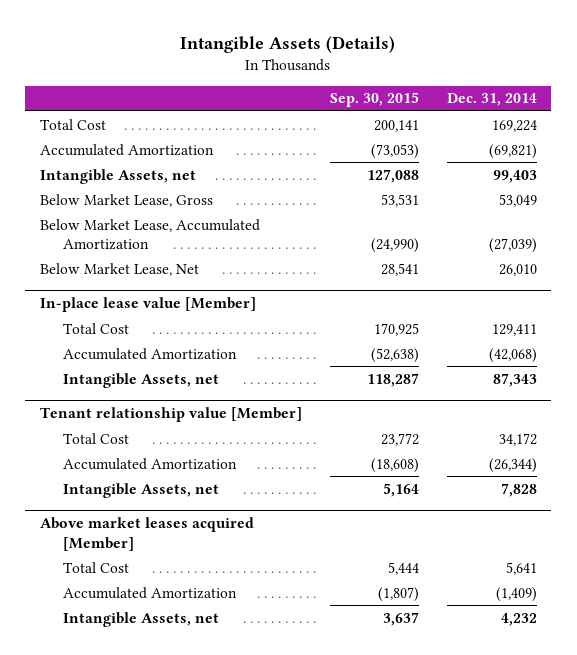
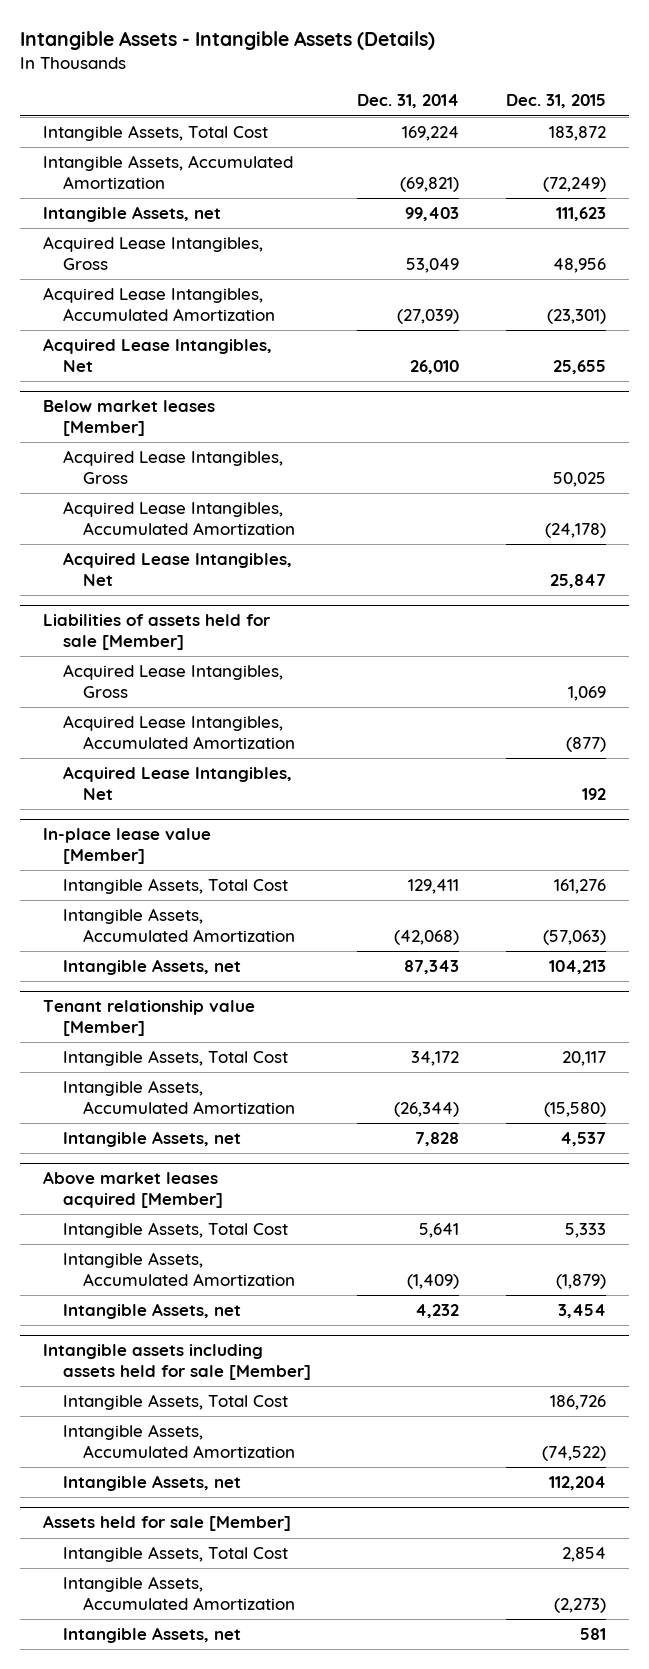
[180,36,396,54] Intangible Assets (Details) -> [19,30,435,50] Intangible Assets - Intangible Assets (Details)
[329,92,419,108] Sep. 30, 2015 -> none
none -> [505,94,606,109] Dec. 31, 2015
[39,118,106,130] Total Cost -> [43,125,269,142] Intangible Assets, Total Cost
[39,143,214,156] Accumulated Amortization -> [43,155,294,189] Intangible Assets, Accumulated Amortization
[39,193,213,207] Below Market Lease, Gross -> [43,236,264,270] Acquired Lease Intangibles, Gross
[39,218,260,250] Below Market Lease, Accumulated Amortization -> [43,287,275,321] Acquired Lease Intangibles, Accumulated Amortization
[39,262,199,276] Below Market Lease, Net -> [43,338,273,372] Acquired Lease Intangibles, Net
none -> [43,400,216,436] Below market leases [Member]
none -> [62,450,283,484] Acquired Lease Intangibles, Gross
none -> [62,501,295,535] Acquired Lease Intangibles, Accumulated Amortization
none -> [62,552,292,586] Acquired Lease Intangibles, Net
none -> [43,614,272,650] Liabilities of assets held for sale [Member]
none -> [62,664,283,698] Acquired Lease Intangibles, Gross
none -> [62,715,295,749] Acquired Lease Intangibles, Accumulated Amortization
none -> [62,766,292,800] Acquired Lease Intangibles, Net
[63,322,130,334] Total Cost -> [62,878,288,895] Intangible Assets, Total Cost
[63,347,238,360] Accumulated Amortization -> [62,908,295,942] Intangible Assets, Accumulated Amortization
[63,432,130,444] Total Cost -> [62,1050,288,1067] Intangible Assets, Total Cost
[63,457,238,470] Accumulated Amortization -> [62,1080,295,1114] Intangible Assets, Accumulated Amortization
[63,561,130,573] Total Cost -> [62,1222,288,1239] Intangible Assets, Total Cost
[63,586,238,599] Accumulated Amortization -> [62,1252,295,1286] Intangible Assets, Accumulated Amortization
none -> [43,1344,311,1380] Intangible assets including assets held for sale [Member]
none -> [62,1394,288,1411] Intangible Assets, Total Cost
none -> [62,1424,295,1458] Intangible Assets, Accumulated Amortization
none -> [62,1475,241,1492] Intangible Assets, net
none -> [43,1515,292,1532] Assets held for sale [Member]
none -> [62,1546,288,1563] Intangible Assets, Total Cost
none -> [62,1576,295,1610] Intangible Assets, Accumulated Amortization
none -> [62,1627,241,1644] Intangible Assets, net

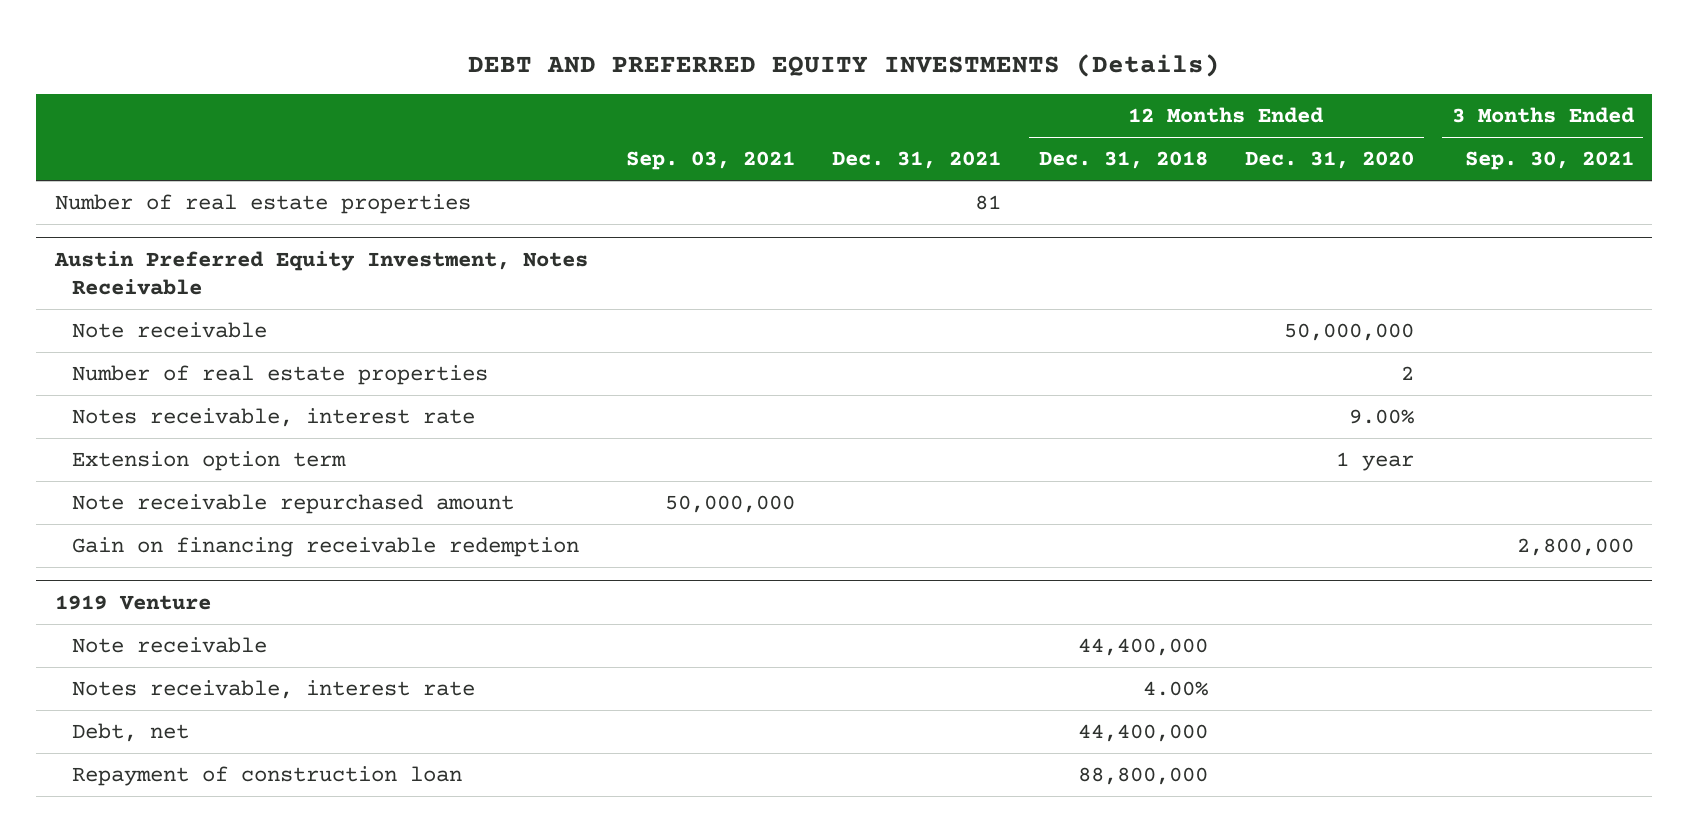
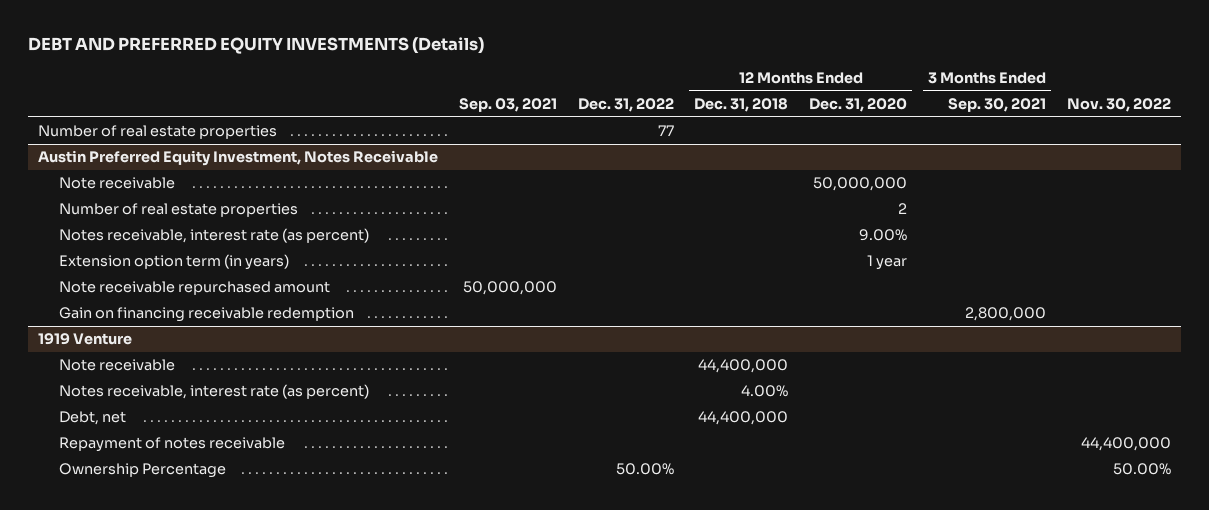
[832,151,1002,170] Dec. 31, 2021 -> none
none -> [577,97,674,112] Dec. 31, 2022
none -> [1066,97,1171,112] Nov. 30, 2022
[71,408,475,428] Notes receivable, interest rate -> [58,228,369,244] Notes receivable, interest rate (as percent)
[71,451,346,472] Extension option term -> [58,254,289,271] Extension option term (in years)
[71,680,475,700] Notes receivable, interest rate -> [58,384,369,400] Notes receivable, interest rate (as percent)
[71,766,462,787] Repayment of construction loan -> none
none -> [58,437,285,453] Repayment of notes receivable
none -> [58,463,226,479] Ownership Percentage

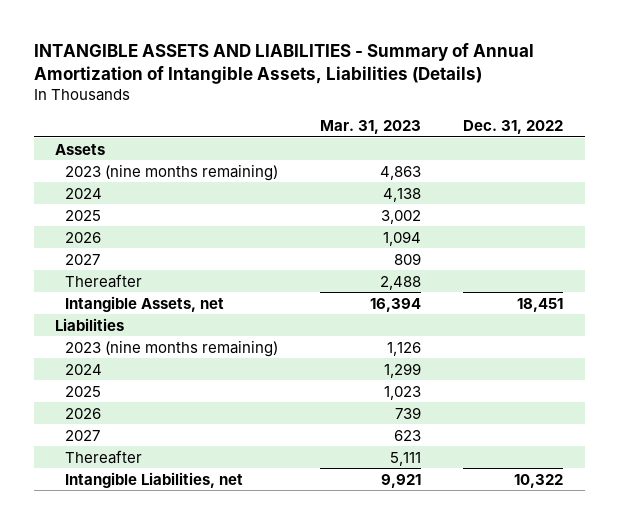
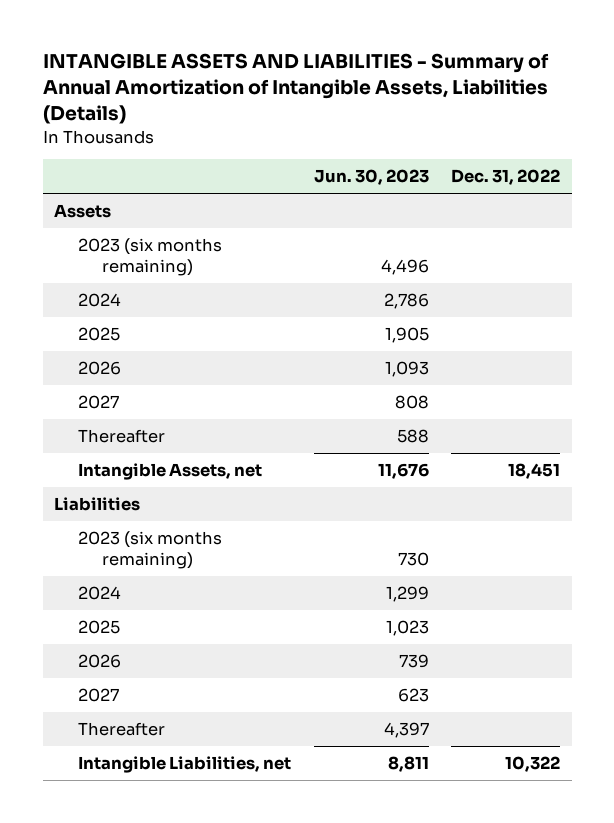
[320,119,422,134] Mar. 31, 2023 -> none
none -> [313,169,429,186] Jun. 30, 2023
[65,163,279,181] 2023 (nine months remaining) -> [77,238,222,276] 2023 (six months remaining)
[65,339,279,357] 2023 (nine months remaining) -> [77,531,222,569] 2023 (six months remaining)

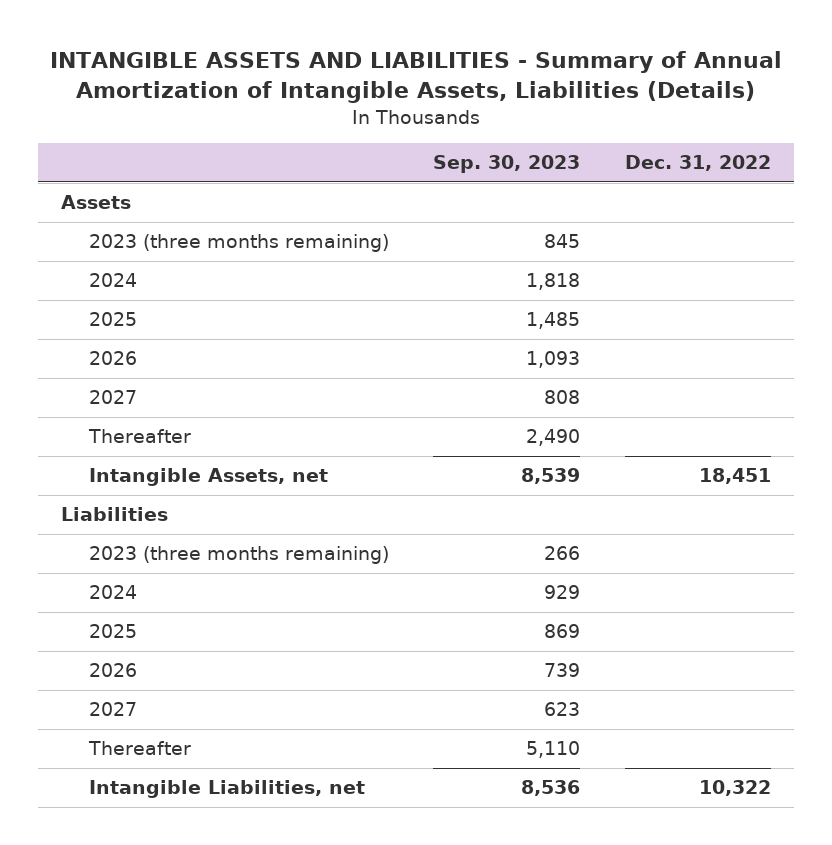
[313,169,429,186] Jun. 30, 2023 -> none
none -> [433,155,581,174] Sep. 30, 2023
[77,238,222,276] 2023 (six months remaining) -> [88,234,389,253] 2023 (three months remaining)
[77,531,222,569] 2023 (six months remaining) -> [88,546,389,565] 2023 (three months remaining)

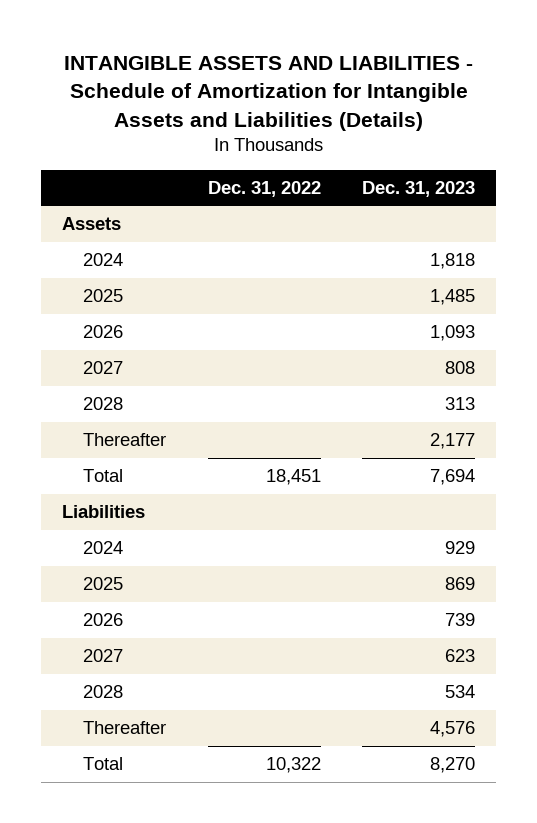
[49,51,782,103] INTANGIBLE ASSETS AND LIABILITIES - Summary of Annual Amortization of Intangible Assets, Liabilities (Details) -> [63,55,473,131] INTANGIBLE ASSETS AND LIABILITIES - Schedule of Amortization for Intangible Assets and Liabilities (Details)
[433,155,581,174] Sep. 30, 2023 -> none
none -> [362,180,476,197] Dec. 31, 2023
[88,234,389,253] 2023 (three months remaining) -> none
none -> [82,397,123,411] 2028
[88,468,328,487] Intangible Assets, net -> [82,469,123,483] Total
[88,546,389,565] 2023 (three months remaining) -> none
none -> [82,685,123,699] 2028
[88,780,365,799] Intangible Liabilities, net -> [82,757,123,771] Total

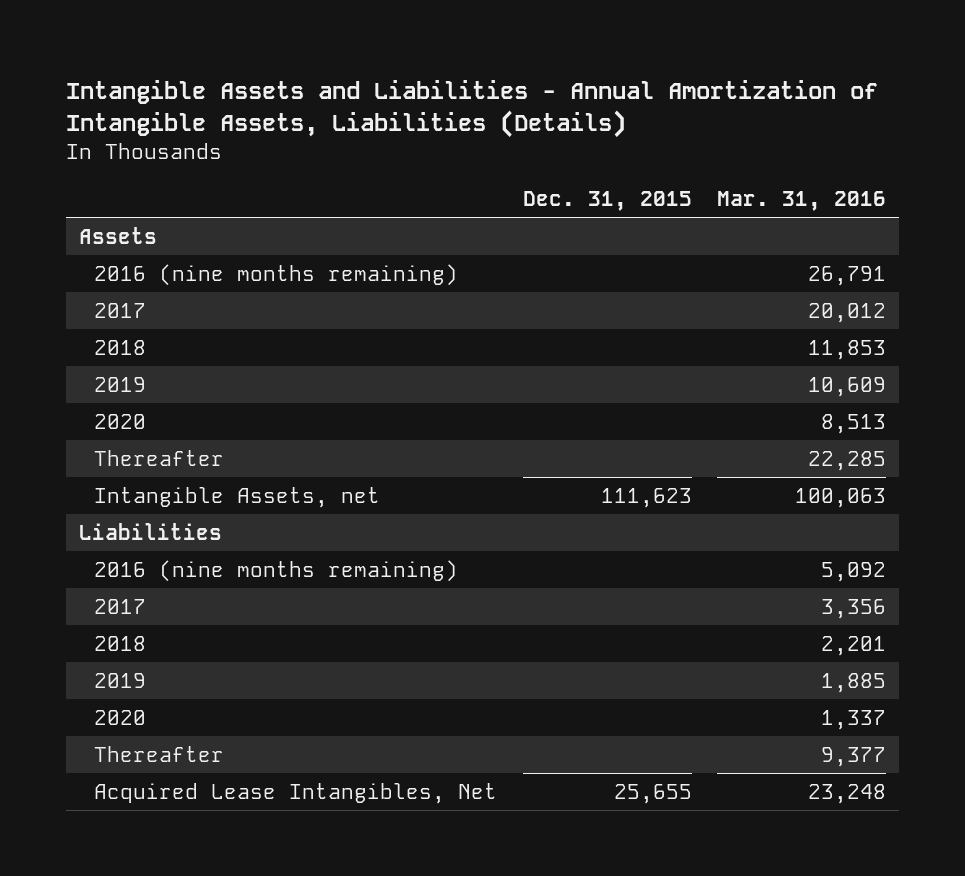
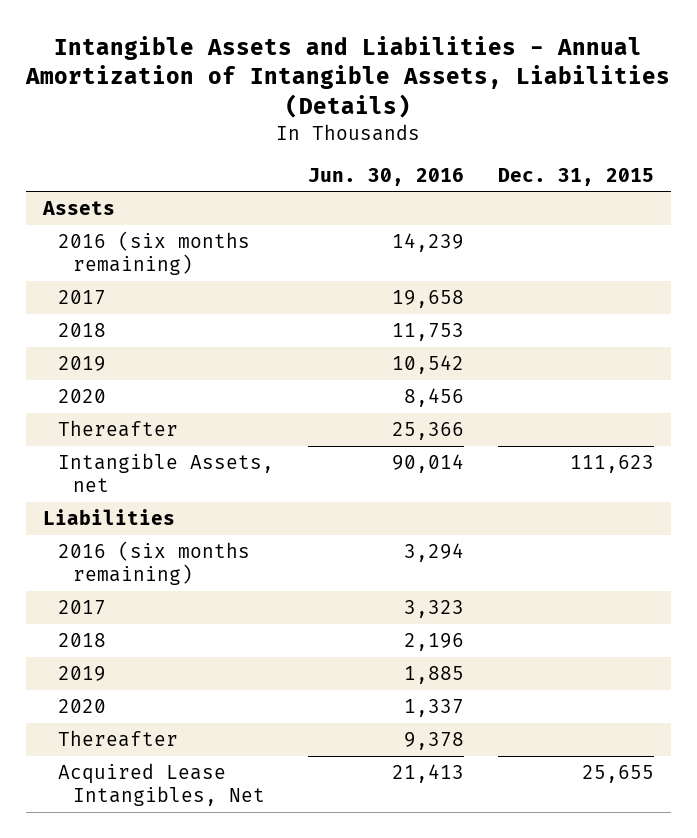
[717,190,887,211] Mar. 31, 2016 -> none
none -> [307,167,464,186] Jun. 30, 2016
[94,264,459,287] 2016 (nine months remaining) -> [57,230,250,276] 2016 (six months remaining)
[94,560,459,583] 2016 (nine months remaining) -> [57,540,250,586] 2016 (six months remaining)

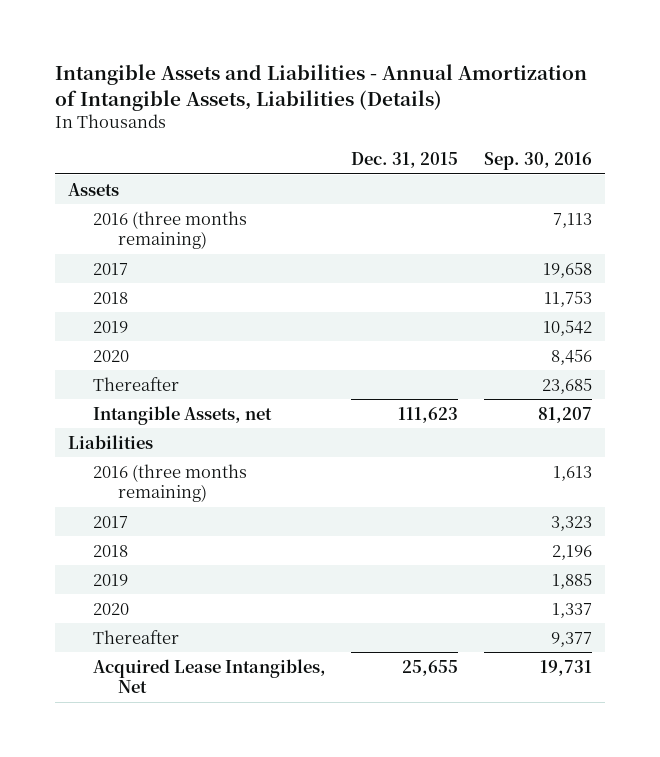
[307,167,464,186] Jun. 30, 2016 -> none
none -> [484,151,593,170] Sep. 30, 2016
[57,230,250,276] 2016 (six months remaining) -> [92,210,247,249] 2016 (three months remaining)
[57,540,250,586] 2016 (six months remaining) -> [92,463,247,502] 2016 (three months remaining)

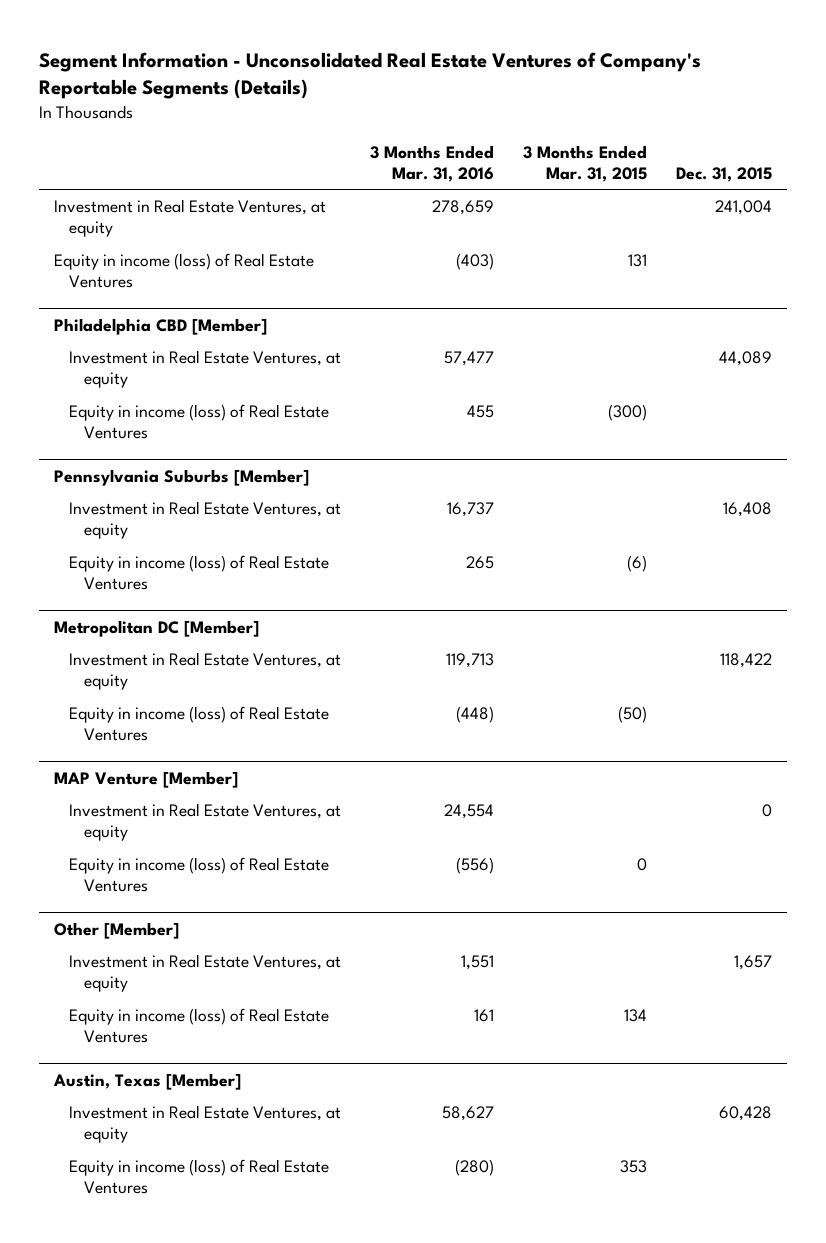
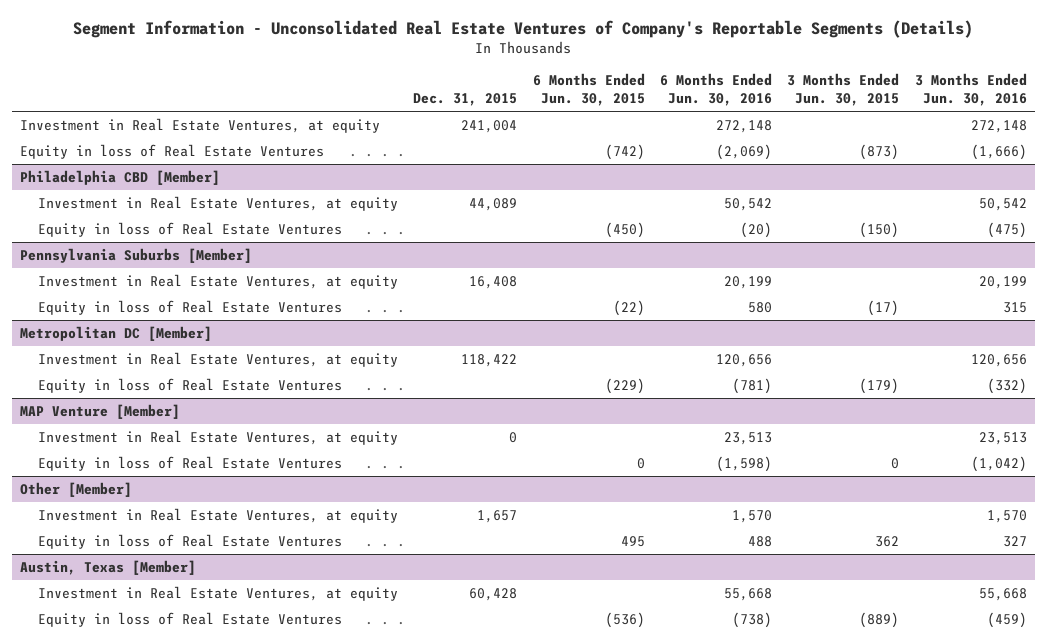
[369,144,494,183] 3 Months Ended Mar. 31, 2016 -> none
[523,144,648,183] 3 Months Ended Mar. 31, 2015 -> none
none -> [532,73,645,107] 6 Months Ended Jun. 30, 2015
none -> [659,73,772,107] 6 Months Ended Jun. 30, 2016
none -> [787,73,900,107] 3 Months Ended Jun. 30, 2015
none -> [914,73,1027,107] 3 Months Ended Jun. 30, 2016
[54,252,315,289] Equity in income (loss) of Real Estate Ventures -> [19,143,324,159] Equity in loss of Real Estate Ventures
[68,403,329,440] Equity in income (loss) of Real Estate Ventures -> [37,221,342,237] Equity in loss of Real Estate Ventures
[68,554,329,591] Equity in income (loss) of Real Estate Ventures -> [37,299,342,315] Equity in loss of Real Estate Ventures
[68,705,329,742] Equity in income (loss) of Real Estate Ventures -> [37,377,342,393] Equity in loss of Real Estate Ventures
[68,856,329,893] Equity in income (loss) of Real Estate Ventures -> [37,455,342,471] Equity in loss of Real Estate Ventures
[68,1007,329,1044] Equity in income (loss) of Real Estate Ventures -> [37,533,342,549] Equity in loss of Real Estate Ventures
[68,1158,329,1195] Equity in income (loss) of Real Estate Ventures -> [37,611,342,627] Equity in loss of Real Estate Ventures

